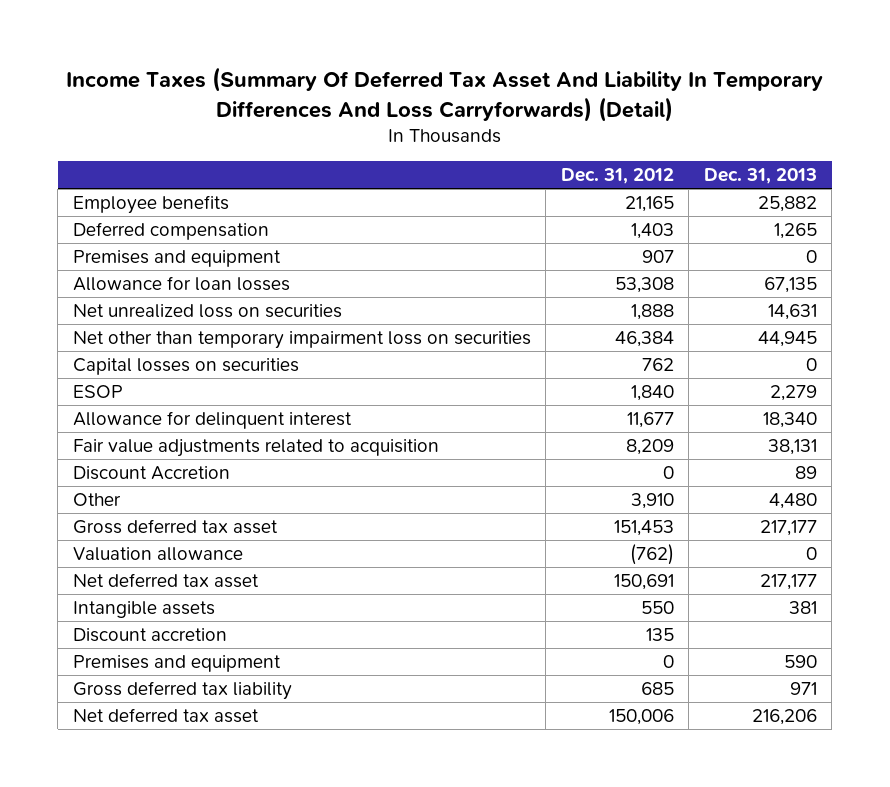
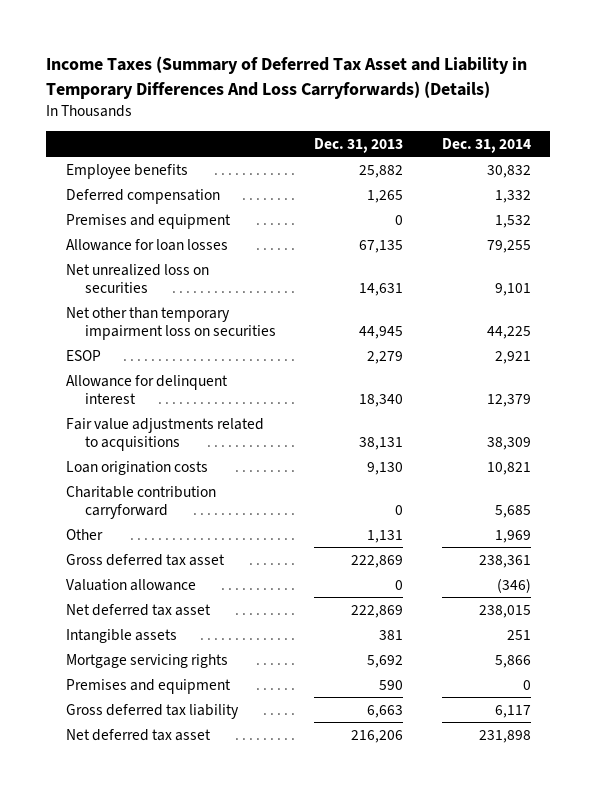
[65,67,823,122] Income Taxes (Summary Of Deferred Tax Asset And Liability In Temporary Differences And Loss Carryforwards) (Detail) -> [46,56,528,99] Income Taxes (Summary of Deferred Tax Asset and Liability in Temporary Differences And Loss Carryforwards) (Details)
[560,168,674,185] Dec. 31, 2012 -> none
none -> [441,137,531,153] Dec. 31, 2014
[72,357,299,375] Capital losses on securities -> none
[72,465,230,480] Discount Accretion -> none
[72,438,439,457] Fair value adjustments related to acquisition -> [65,417,264,451] Fair value adjustments related to acquisitions
none -> [65,460,208,475] Loan origination costs
none -> [65,485,216,519] Charitable contribution carryforward
[768,492,817,509] 4,480 -> [367,529,404,543] 1,131
[759,519,817,536] 217,177 -> [351,554,404,568] 222,869
[759,573,817,590] 217,177 -> [351,604,404,618] 222,869
[72,627,227,642] Discount accretion -> none
none -> [65,653,228,668] Mortgage servicing rights
[789,681,817,695] 971 -> [367,704,404,718] 6,663

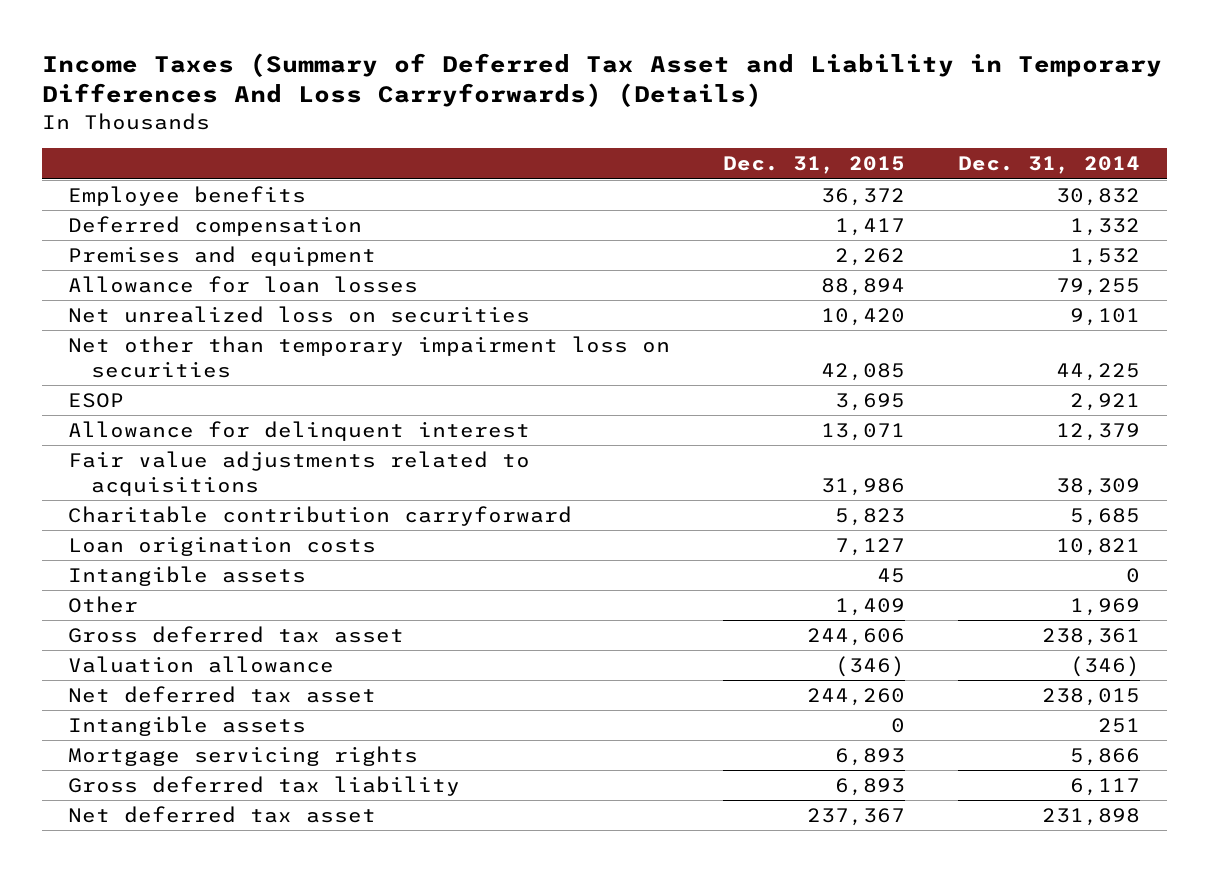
[314,137,404,153] Dec. 31, 2013 -> none
none -> [723,156,906,175] Dec. 31, 2015
[65,460,208,475] Loan origination costs -> [68,535,377,556] Loan origination costs
none -> [68,565,307,586] Intangible assets
[65,678,231,694] Premises and equipment -> none

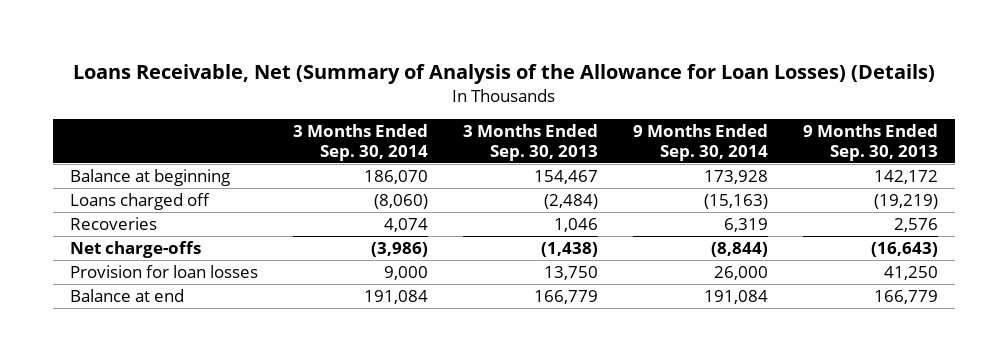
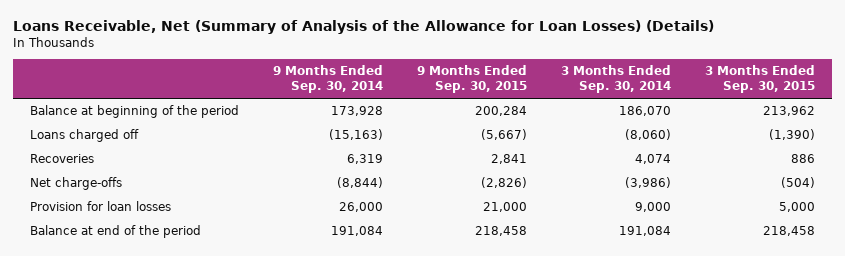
[462,124,598,161] 3 Months Ended Sep. 30, 2013 -> none
[802,124,938,161] 9 Months Ended Sep. 30, 2013 -> none
none -> [416,65,527,94] 9 Months Ended Sep. 30, 2015
none -> [705,65,816,94] 3 Months Ended Sep. 30, 2015
[70,169,231,187] Balance at beginning -> [29,105,239,119] Balance at beginning of the period
[70,289,185,303] Balance at end -> [29,225,201,239] Balance at end of the period

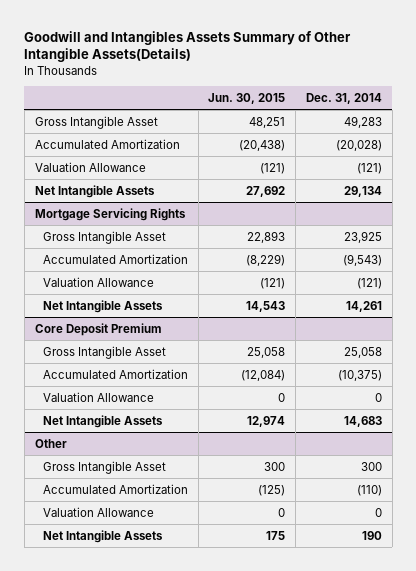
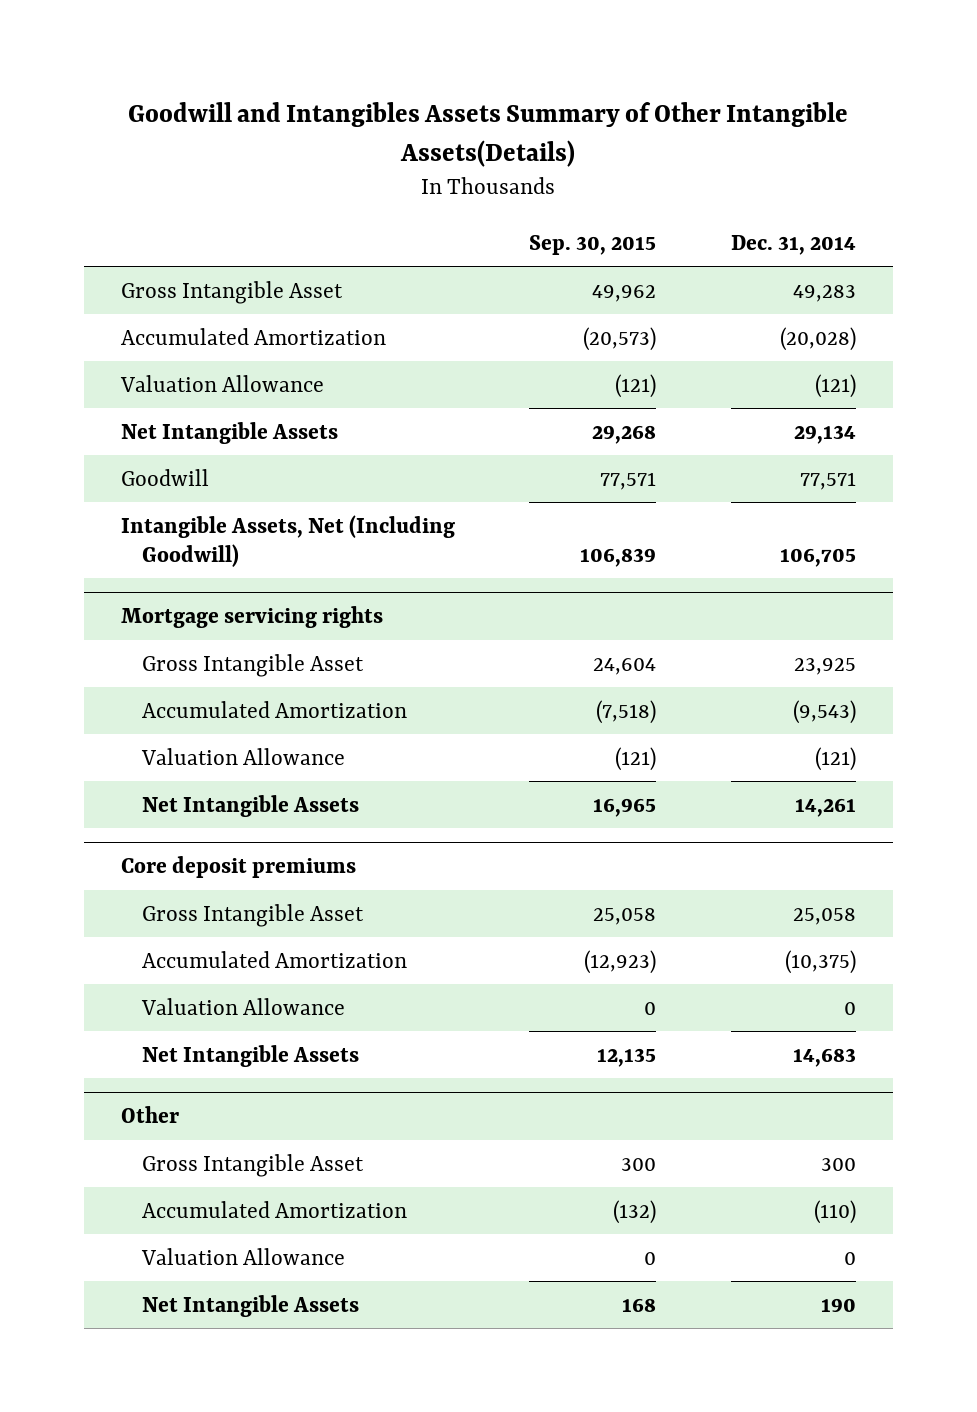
[208,92,286,104] Jun. 30, 2015 -> none
none -> [529,234,657,255] Sep. 30, 2015
none -> [120,468,209,486] Goodwill
none -> [120,514,455,567] Intangible Assets, Net (Including Goodwill)
[34,207,186,221] Mortgage Servicing Rights -> [120,606,383,629] Mortgage servicing rights
[34,322,162,336] Core Deposit Premium -> [120,856,356,879] Core deposit premiums

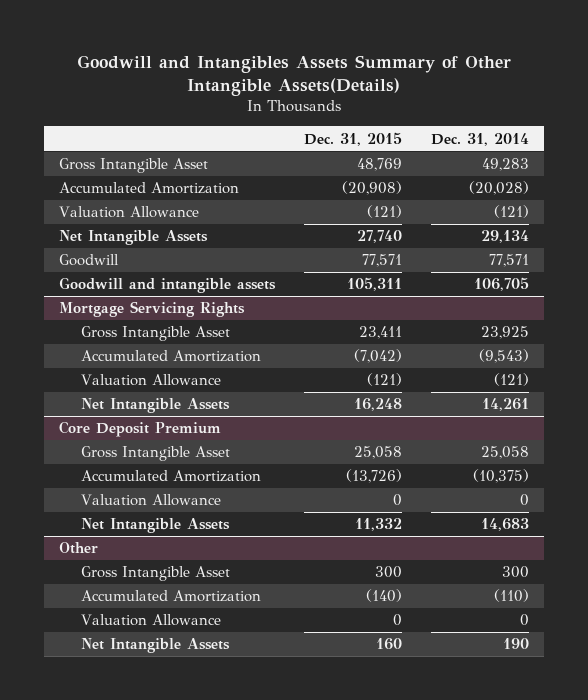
[529,234,657,255] Sep. 30, 2015 -> none
none -> [304,131,403,146] Dec. 31, 2015
[120,514,455,567] Intangible Assets, Net (Including Goodwill) -> [58,277,276,294] Goodwill and intangible assets
[120,606,383,629] Mortgage servicing rights -> [58,301,245,318] Mortgage Servicing Rights
[120,856,356,879] Core deposit premiums -> [58,421,221,438] Core Deposit Premium

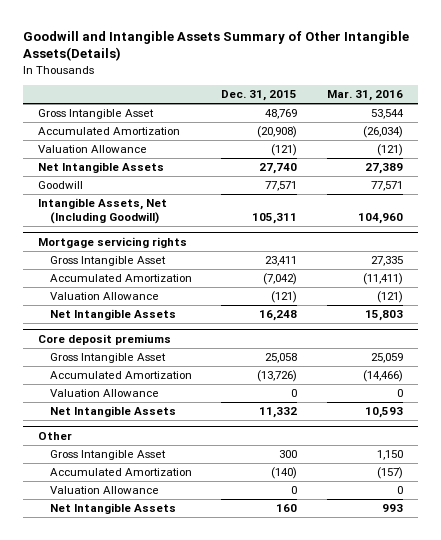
[77,54,512,97] Goodwill and Intangibles Assets Summary of Other Intangible Assets(Details) -> [23,30,410,62] Goodwill and Intangible Assets Summary of Other Intangible Assets(Details)
[431,132,530,146] Dec. 31, 2014 -> none
none -> [326,90,403,102] Mar. 31, 2016
[58,277,276,294] Goodwill and intangible assets -> [37,198,167,224] Intangible Assets, Net (Including Goodwill)
[58,301,245,318] Mortgage Servicing Rights -> [37,236,187,248] Mortgage servicing rights
[58,421,221,438] Core Deposit Premium -> [37,333,171,345] Core deposit premiums

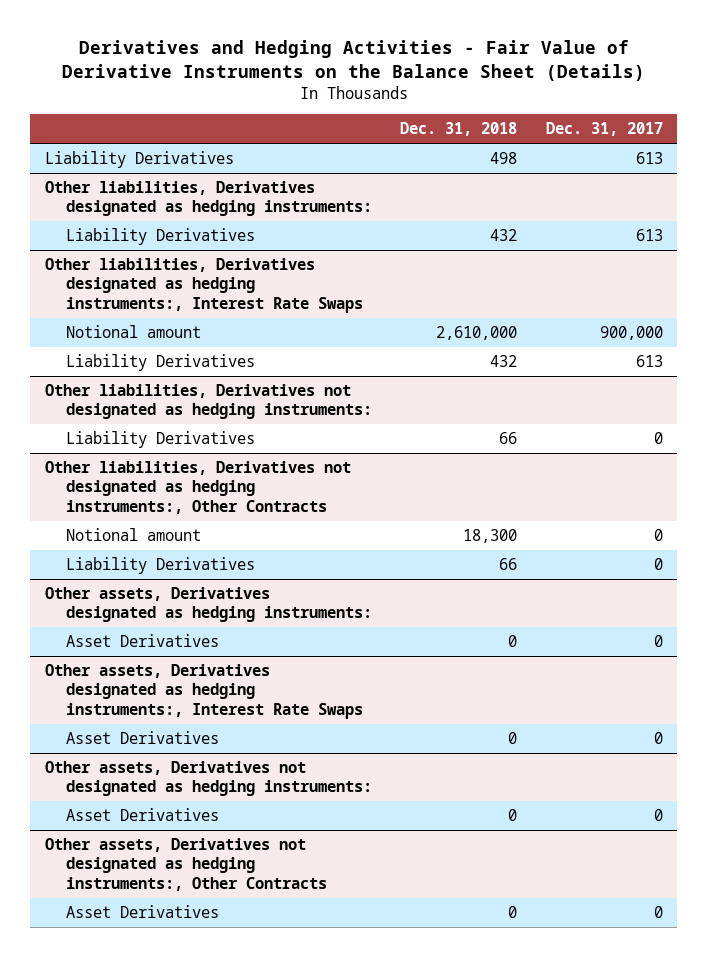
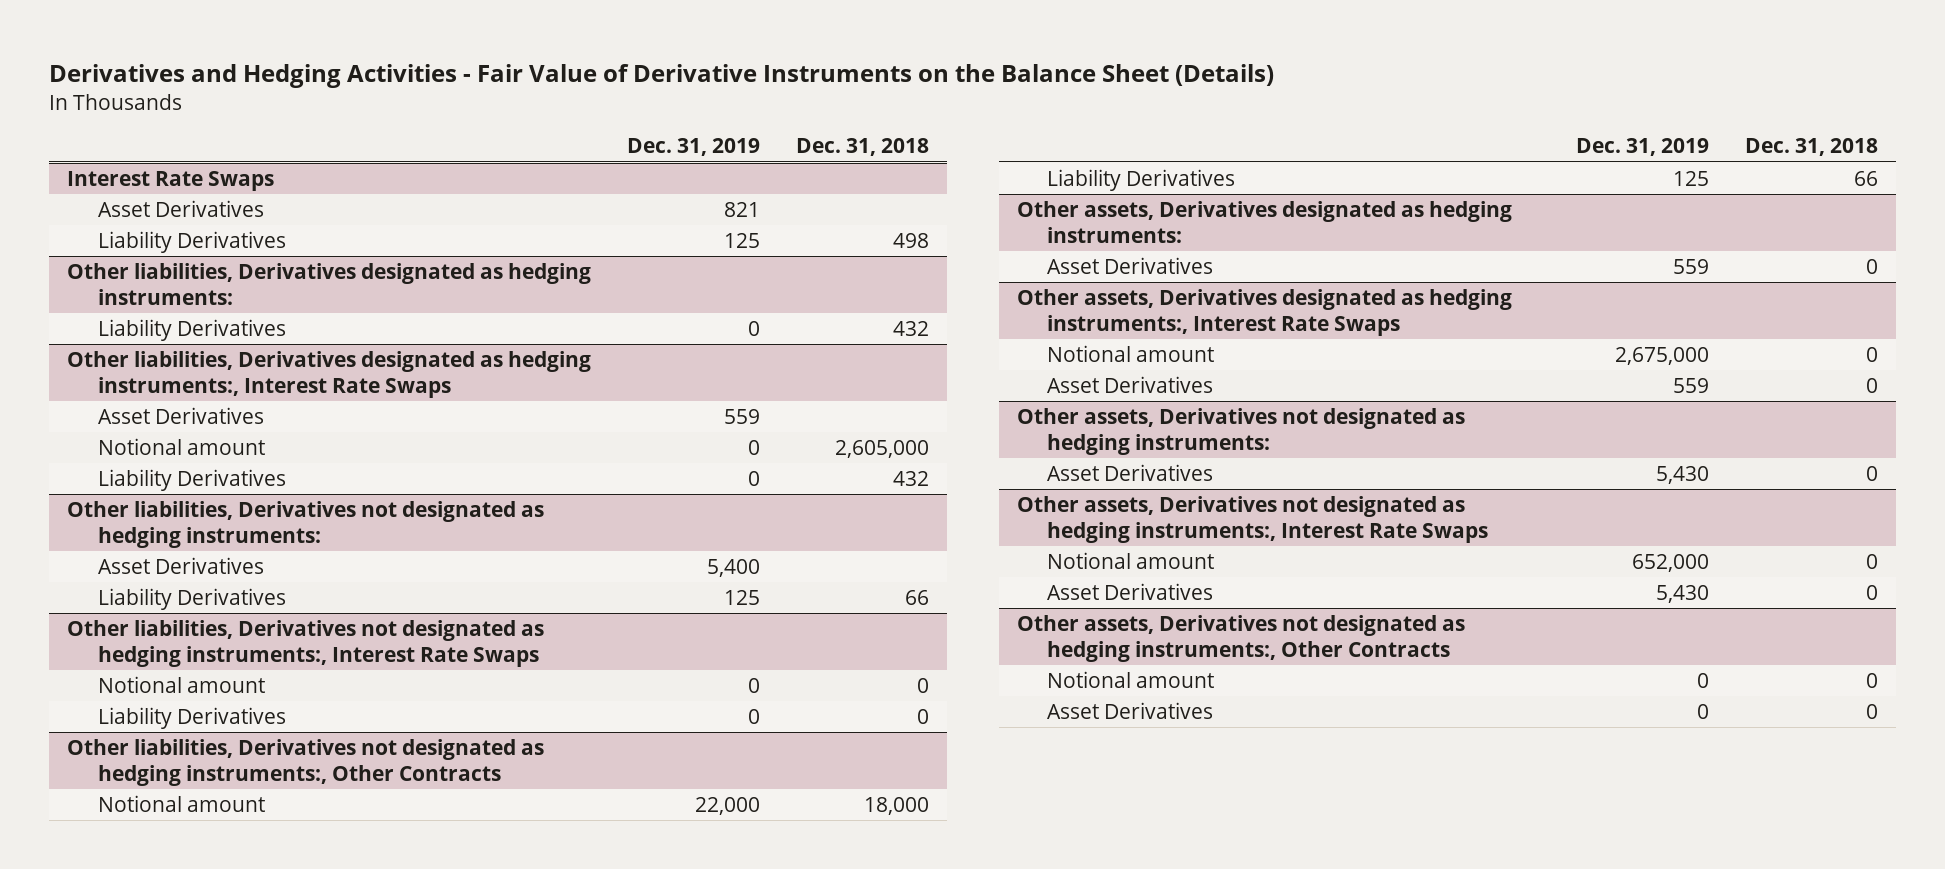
[545,122,663,137] Dec. 31, 2017 -> none
none -> [626,138,760,157] Dec. 31, 2019
none -> [67,170,275,191] Interest Rate Swaps
none -> [97,199,264,217] Asset Derivatives
none -> [97,406,264,424] Asset Derivatives
[436,326,518,341] 2,610,000 -> [834,439,929,458] 2,605,000
none -> [97,556,264,574] Asset Derivatives
none -> [67,619,545,667] Other liabilities, Derivatives not designated as hedging instruments:, Interest Rate Swaps
none -> [97,675,265,693] Notional amount
none -> [97,706,286,729] Liability Derivatives
[463,529,518,544] 18,300 -> [863,796,929,815] 18,000
none -> [1047,344,1215,362] Notional amount
none -> [1016,495,1489,543] Other assets, Derivatives not designated as hedging instruments:, Interest Rate Swaps
none -> [1047,551,1215,569] Notional amount
none -> [1047,582,1214,600] Asset Derivatives
none -> [1047,670,1215,688] Notional amount

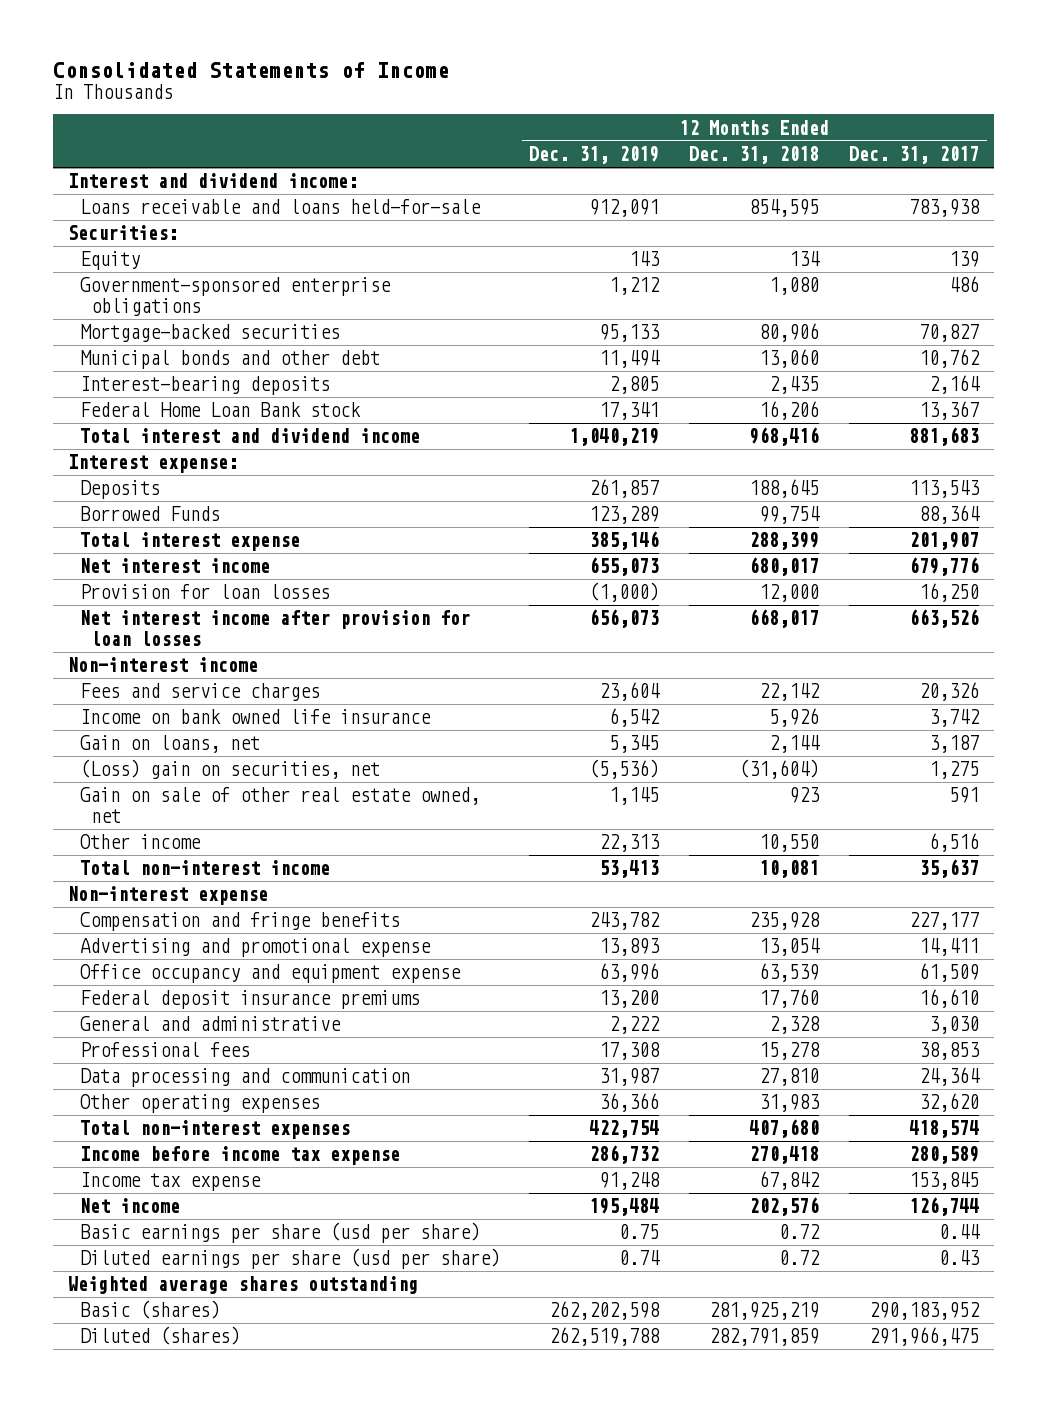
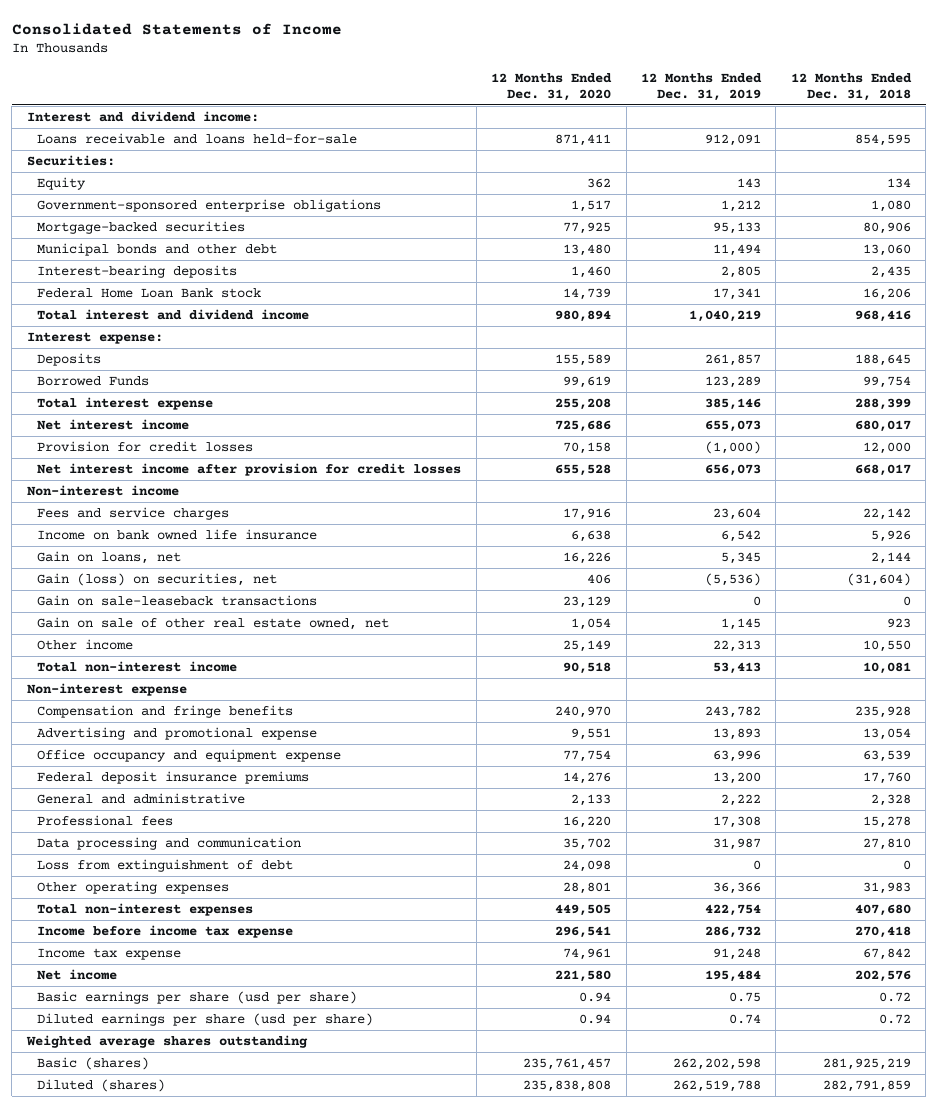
[849,146,980,165] Dec. 31, 2017 -> none
none -> [491,72,613,101] 12 Months Ended Dec. 31, 2020
[79,584,330,600] Provision for loan losses -> [37,441,254,453] Provision for credit losses
[79,610,470,646] Net interest income after provision for loan losses -> [37,463,462,477] Net interest income after provision for credit losses
[79,759,380,780] (Loss) gain on securities, net -> [37,573,278,587] Gain (loss) on securities, net
none -> [37,595,318,607] Gain on sale-leaseback transactions
none -> [37,859,294,873] Loss from extinguishment of debt

